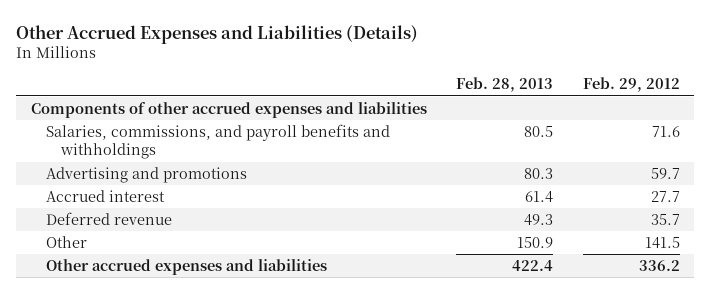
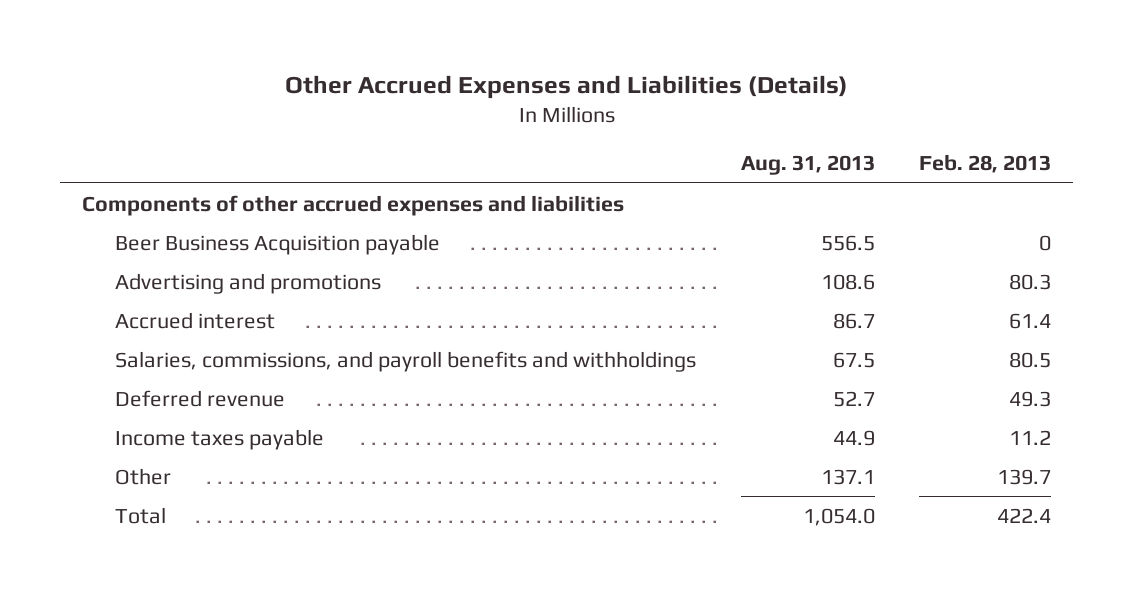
[582,77,680,93] Feb. 29, 2012 -> none
none -> [740,155,875,176] Aug. 31, 2013
none -> [115,233,441,255] Beer Business Acquisition payable
[46,123,391,160] Salaries, commissions, and payroll benefits and withholdings -> [115,350,697,372] Salaries, commissions, and payroll benefits and withholdings
none -> [115,428,325,450] Income taxes payable
[517,236,554,248] 150.9 -> [996,468,1051,485] 139.7
[46,258,328,275] Other accrued expenses and liabilities -> [115,506,167,524] Total

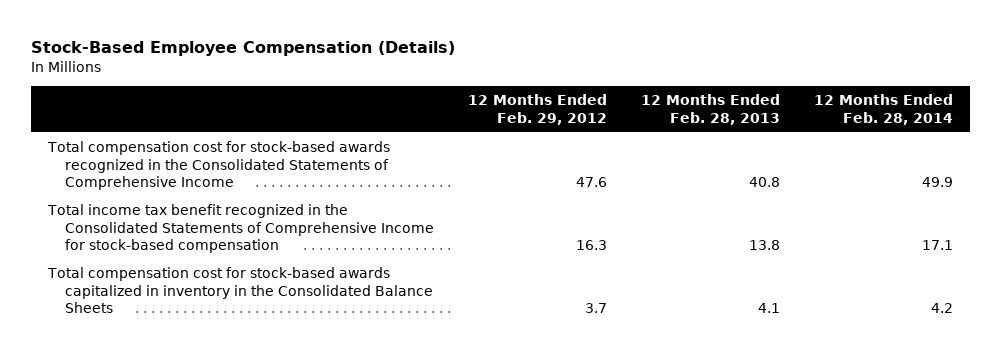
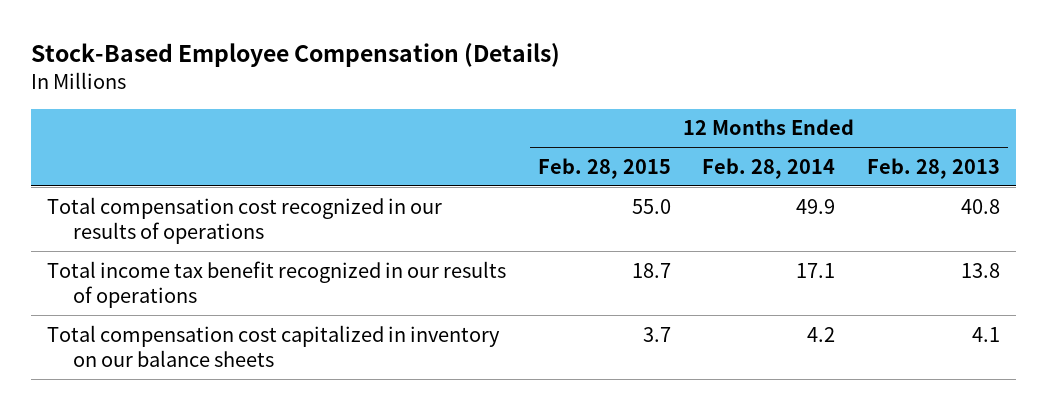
[468,94,608,125] 12 Months Ended Feb. 29, 2012 -> none
none -> [537,157,671,179] Feb. 28, 2015
[47,141,391,191] Total compensation cost for stock-based awards recognized in the Consolidated Statements of Comprehensive Income -> [46,196,442,244] Total compensation cost recognized in our results of operations
[47,204,435,254] Total income tax benefit recognized in the Consolidated Statements of Comprehensive Income for stock-based compensation -> [46,260,506,308] Total income tax benefit recognized in our results of operations
[47,267,434,314] Total compensation cost for stock-based awards capitalized in inventory in the Consolidated Balance Sheets -> [46,324,500,367] Total compensation cost capitalized in inventory on our balance sheets

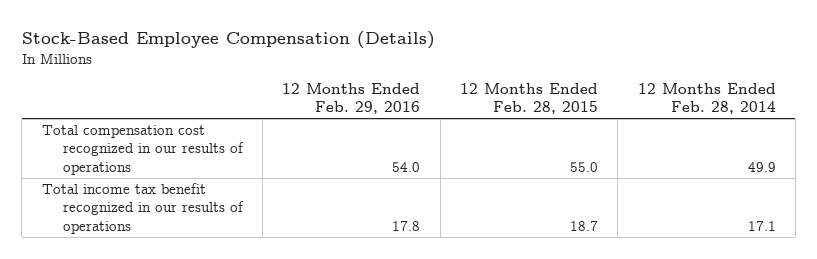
[866,157,1000,179] Feb. 28, 2013 -> none
none -> [282,83,421,115] 12 Months Ended Feb. 29, 2016
[46,324,500,367] Total compensation cost capitalized in inventory on our balance sheets -> none

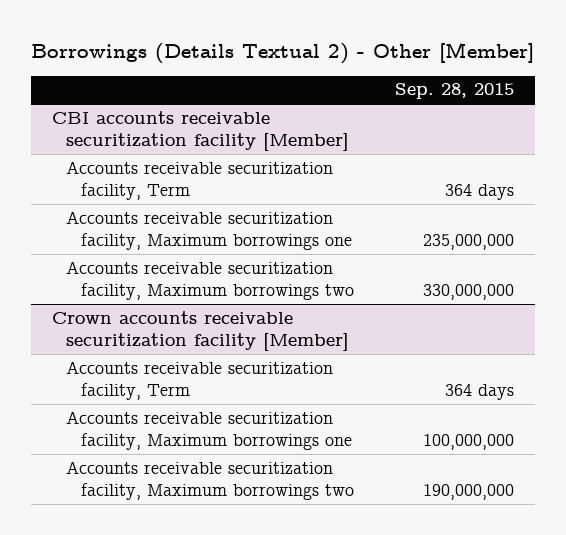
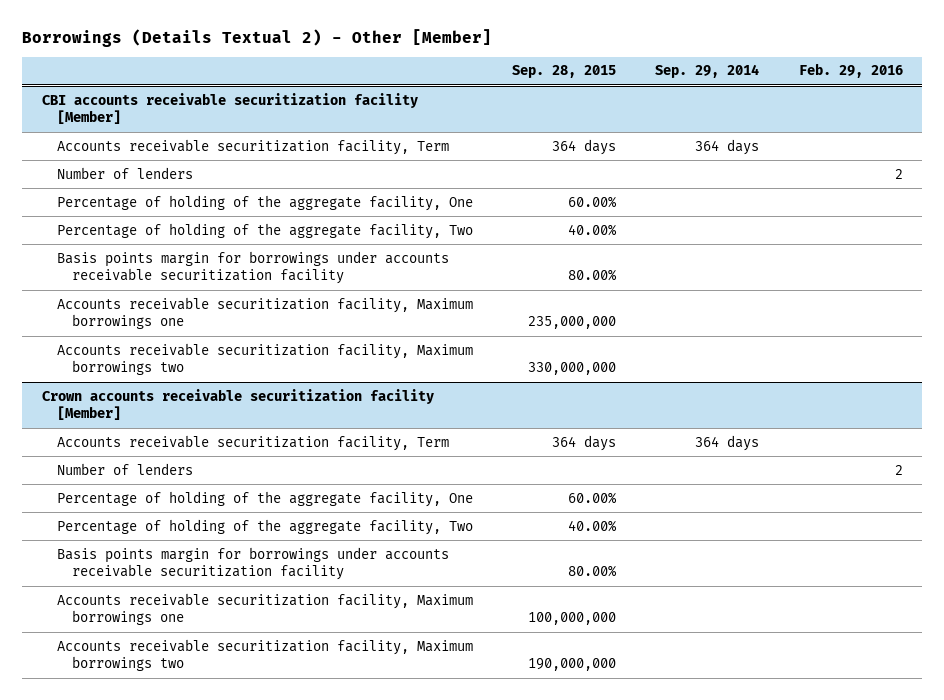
none -> [655,64,760,79] Sep. 29, 2014
none -> [798,63,903,79] Feb. 29, 2016
none -> [56,166,193,179] Number of lenders
none -> [56,194,473,211] Percentage of holding of the aggregate facility, One
none -> [56,222,473,239] Percentage of holding of the aggregate facility, Two
none -> [56,250,449,285] Basis points margin for borrowings under accounts receivable securitization facility
none -> [56,462,193,475] Number of lenders
none -> [56,490,473,507] Percentage of holding of the aggregate facility, One
none -> [56,518,473,535] Percentage of holding of the aggregate facility, Two
none -> [56,546,449,581] Basis points margin for borrowings under accounts receivable securitization facility

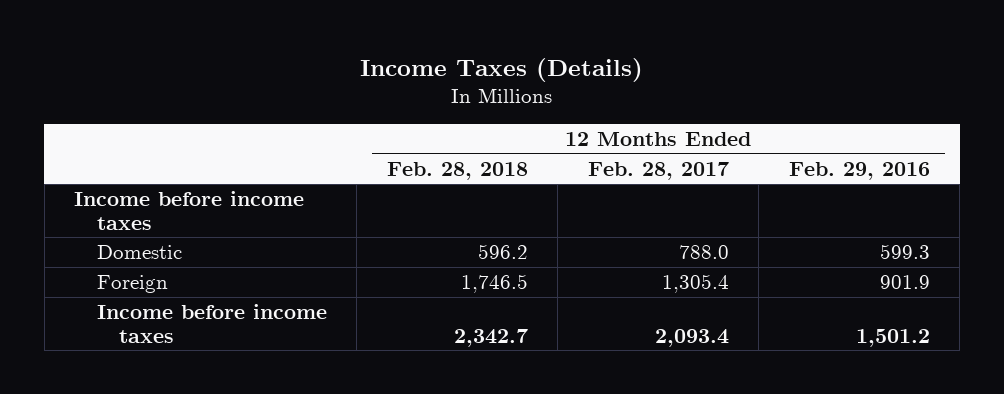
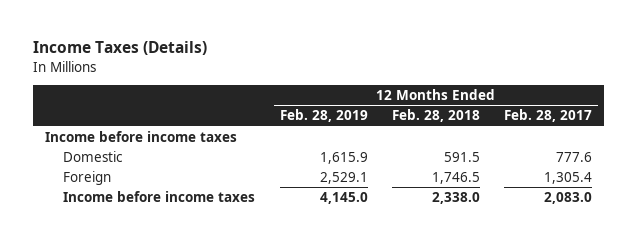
[788,161,930,180] Feb. 29, 2016 -> none
none -> [279,109,368,123] Feb. 28, 2019
[477,243,528,259] 596.2 -> [443,151,480,162] 591.5
[678,244,729,259] 788.0 -> [556,151,593,162] 777.6
[453,328,528,347] 2,342.7 -> [431,191,480,204] 2,338.0
[654,328,729,347] 2,093.4 -> [544,191,593,204] 2,083.0

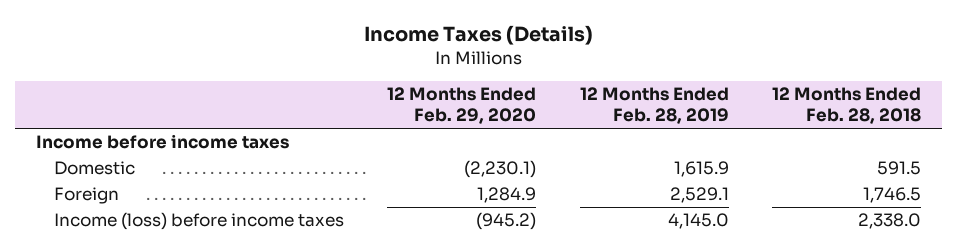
[504,109,593,123] Feb. 28, 2017 -> none
none -> [387,86,537,125] 12 Months Ended Feb. 29, 2020
[63,190,256,202] Income before income taxes -> [53,212,344,231] Income (loss) before income taxes

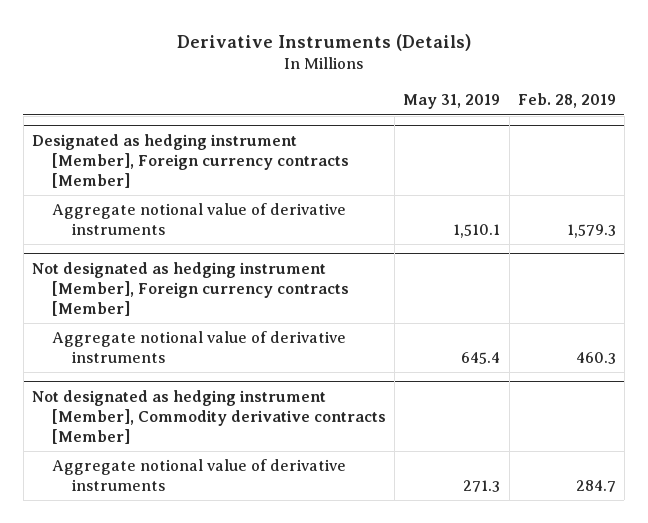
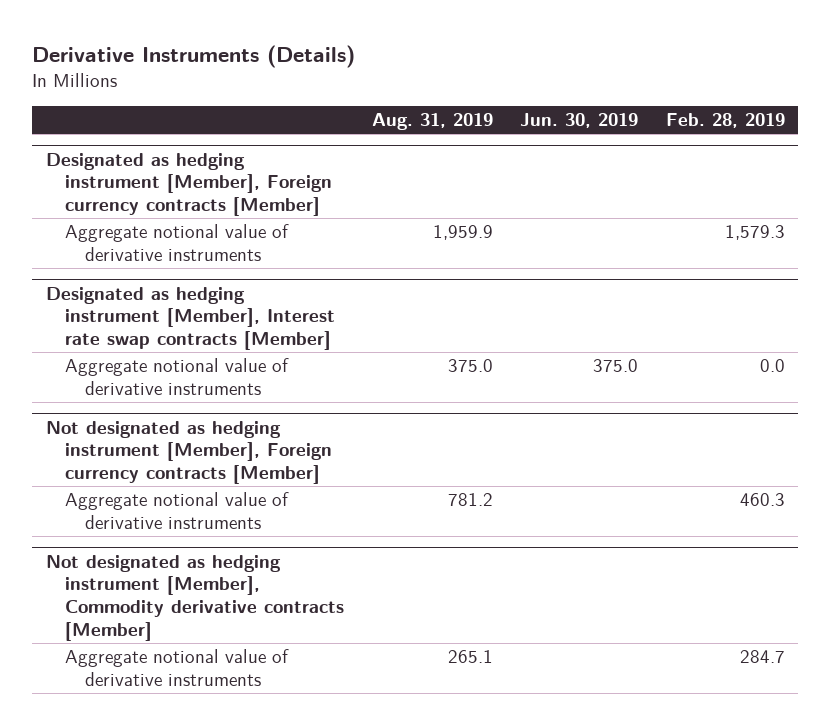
[403,94,501,110] May 31, 2019 -> none
none -> [371,113,493,131] Aug. 31, 2019
none -> [520,113,639,129] Jun. 30, 2019
none -> [45,286,336,350] Designated as hedging instrument [Member], Interest rate swap contracts [Member]
none -> [65,358,290,395] Aggregate notional value of derivative instruments

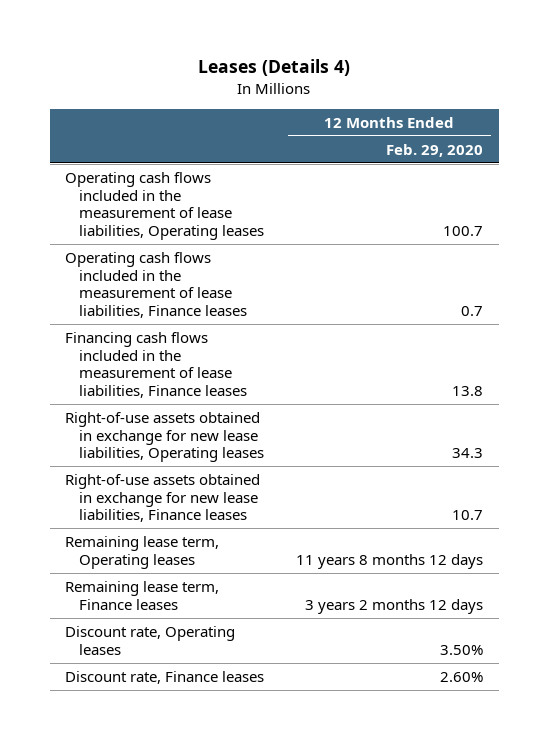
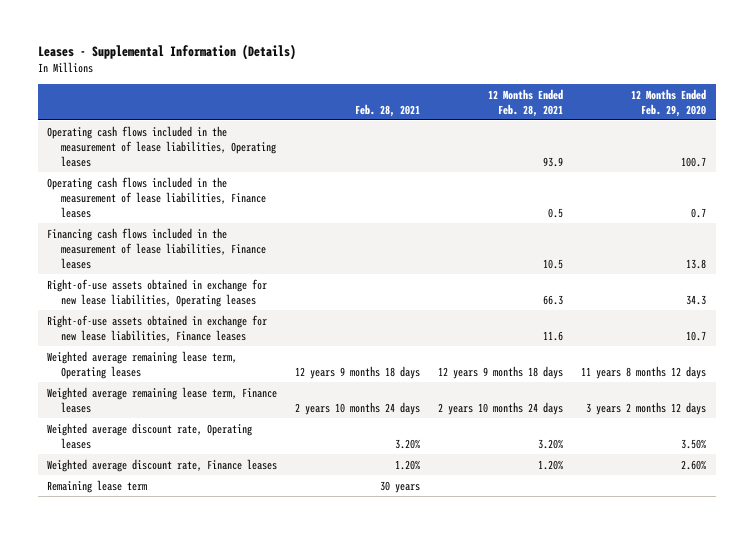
[198,59,351,77] Leases (Details 4) -> [38,44,297,61] Leases - Supplemental Information (Details)
none -> [355,103,421,117] Feb. 28, 2021
none -> [488,88,564,117] 12 Months Ended Feb. 28, 2021
[65,535,220,569] Remaining lease term, Operating leases -> [47,350,238,379] Weighted average remaining lease term, Operating leases
[65,580,220,610] Remaining lease term, Finance leases -> [47,386,278,413] Weighted average remaining lease term, Finance leases
[65,625,236,655] Discount rate, Operating leases -> [47,422,253,449] Weighted average discount rate, Operating leases
[65,670,265,684] Discount rate, Finance leases -> [47,458,278,472] Weighted average discount rate, Finance leases
none -> [47,479,148,493] Remaining lease term

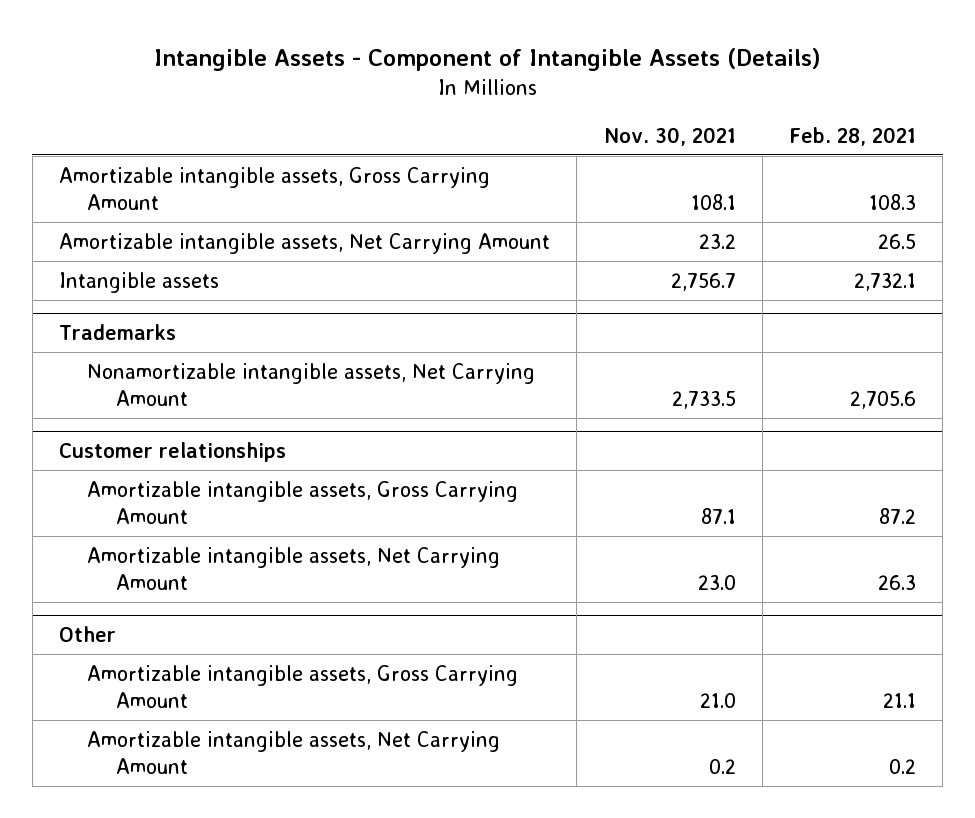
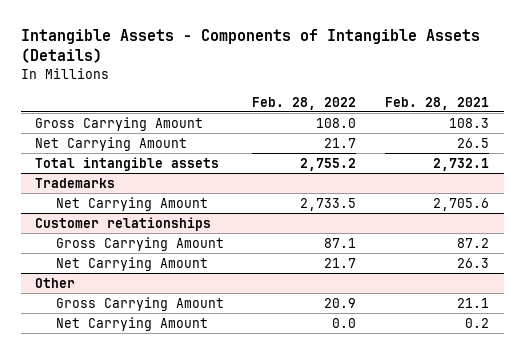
[153,47,821,71] Intangible Assets - Component of Intangible Assets (Details) -> [20,29,480,64] Intangible Assets - Components of Intangible Assets (Details)
[603,126,736,146] Nov. 30, 2021 -> none
none -> [252,96,357,110] Feb. 28, 2022
[59,166,491,211] Amortizable intangible assets, Gross Carrying Amount -> [35,116,204,131] Gross Carrying Amount
[59,232,551,254] Amortizable intangible assets, Net Carrying Amount -> [35,136,188,151] Net Carrying Amount
[59,271,220,293] Intangible assets -> [35,156,220,171] Total intangible assets
[87,362,536,407] Nonamortizable intangible assets, Net Carrying Amount -> [55,196,208,211] Net Carrying Amount
[87,480,519,525] Amortizable intangible assets, Gross Carrying Amount -> [55,236,224,251] Gross Carrying Amount
[87,546,501,591] Amortizable intangible assets, Net Carrying Amount -> [55,256,208,271] Net Carrying Amount
[87,664,519,709] Amortizable intangible assets, Gross Carrying Amount -> [55,296,224,311] Gross Carrying Amount
[87,730,501,775] Amortizable intangible assets, Net Carrying Amount -> [55,316,208,331] Net Carrying Amount

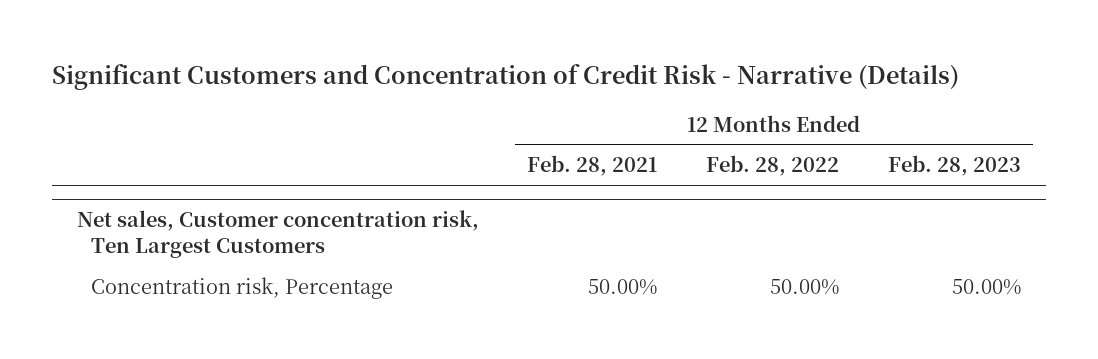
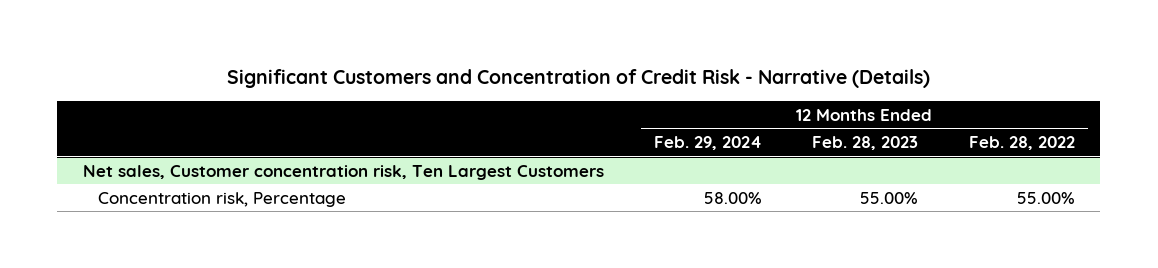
[527,155,658,177] Feb. 28, 2021 -> none
none -> [654,136,763,151] Feb. 29, 2024
[770,278,840,295] 50.00% -> [1016,191,1075,204] 55.00%
[952,278,1022,295] 50.00% -> [860,191,919,204] 55.00%

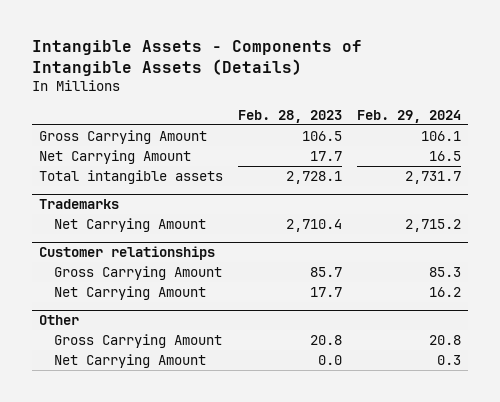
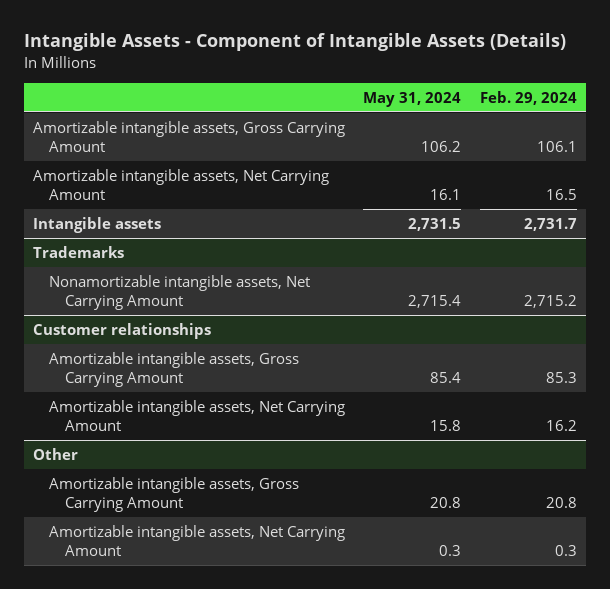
[31,40,362,77] Intangible Assets - Components of Intangible Assets (Details) -> [23,33,566,52] Intangible Assets - Component of Intangible Assets (Details)
[237,109,342,123] Feb. 28, 2023 -> none
none -> [363,91,462,107] May 31, 2024
[38,129,207,144] Gross Carrying Amount -> [32,120,345,153] Amortizable intangible assets, Gross Carrying Amount
[38,149,191,164] Net Carrying Amount -> [32,168,329,201] Amortizable intangible assets, Net Carrying Amount
[38,169,223,184] Total intangible assets -> [32,216,161,233] Intangible assets
[54,217,207,232] Net Carrying Amount -> [49,274,311,311] Nonamortizable intangible assets, Net Carrying Amount
[54,265,223,280] Gross Carrying Amount -> [49,351,300,388] Amortizable intangible assets, Gross Carrying Amount
[54,285,207,300] Net Carrying Amount -> [49,399,346,432] Amortizable intangible assets, Net Carrying Amount
[54,333,223,348] Gross Carrying Amount -> [49,476,300,513] Amortizable intangible assets, Gross Carrying Amount
[54,353,207,368] Net Carrying Amount -> [49,524,346,557] Amortizable intangible assets, Net Carrying Amount

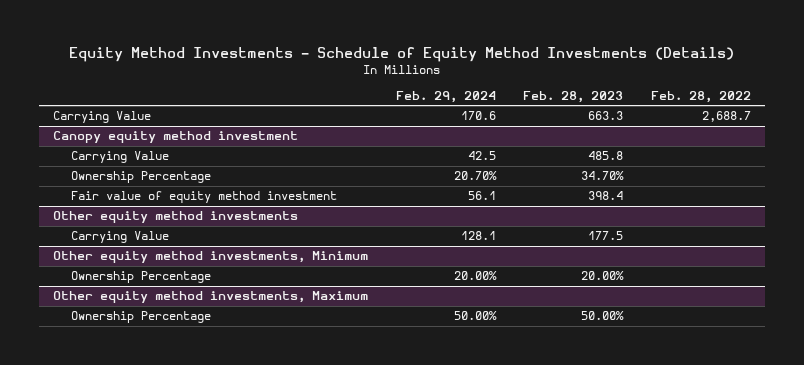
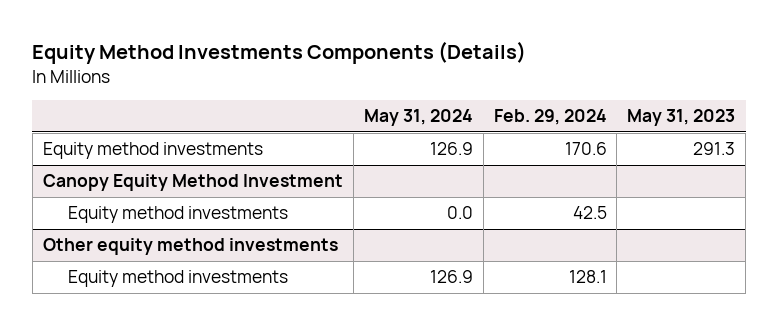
[69,46,735,62] Equity Method Investments - Schedule of Equity Method Investments (Details) -> [32,41,527,65] Equity Method Investments Components (Details)
[523,91,624,104] Feb. 28, 2023 -> none
[651,91,752,104] Feb. 28, 2022 -> none
none -> [363,109,473,127] May 31, 2024
none -> [627,109,736,127] May 31, 2023
[71,171,212,184] Ownership Percentage -> none
[71,191,338,204] Fair value of equity method investment -> none
[53,111,152,124] Carrying Value -> [42,142,263,160] Equity method investments
[53,131,299,144] Canopy equity method investment -> [42,174,343,192] Canopy Equity Method Investment
[71,151,170,164] Carrying Value -> [67,206,288,224] Equity method investments
[53,251,369,264] Other equity method investments, Minimum -> none
[71,271,212,284] Ownership Percentage -> none
[53,291,369,304] Other equity method investments, Maximum -> none
[71,311,212,324] Ownership Percentage -> none
[71,231,170,244] Carrying Value -> [67,270,288,288] Equity method investments

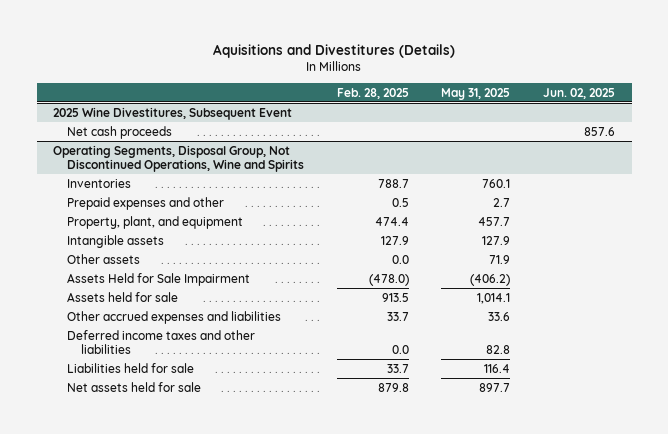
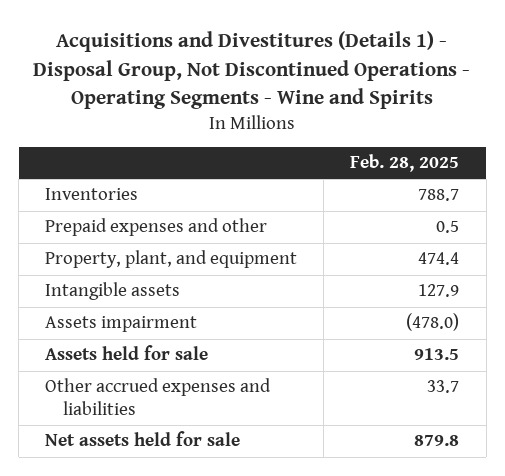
[213,44,456,59] Aquisitions and Divestitures (Details) -> [33,31,471,109] Acquisitions and Divestitures (Details 1) - Disposal Group, Not Discontinued Operations - Operating Segments - Wine and Spirits
[441,87,511,100] May 31, 2025 -> none
[543,87,616,99] Jun. 02, 2025 -> none
[53,106,293,120] 2025 Wine Divestitures, Subsequent Event -> none
[66,125,172,139] Net cash proceeds -> none
[53,144,304,172] Operating Segments, Disposal Group, Not Discontinued Operations, Wine and Spirits -> none
[66,253,140,264] Other assets -> none
[66,272,250,286] Assets Held for Sale Impairment -> [45,316,198,333] Assets impairment
[66,329,255,354] Deferred income taxes and other liabilities -> none
[66,362,194,373] Liabilities held for sale -> none

